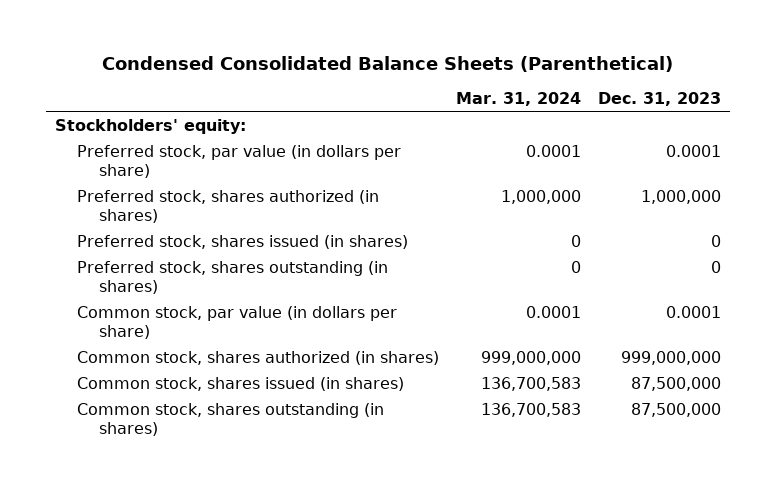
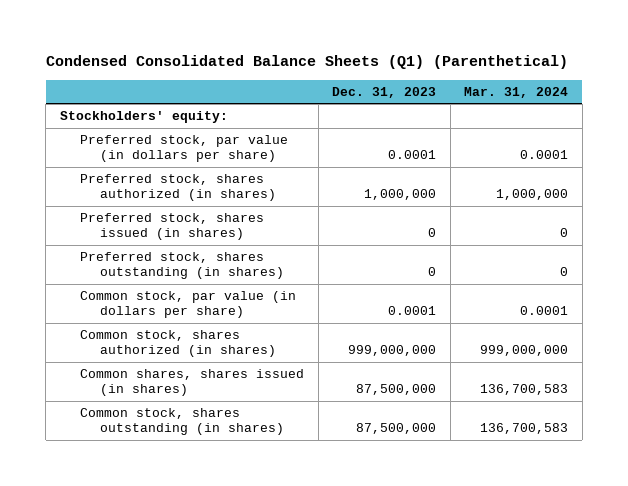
[102,55,674,72] Condensed Consolidated Balance Sheets (Parenthetical) -> [45,55,568,70] Condensed Consolidated Balance Sheets (Q1) (Parenthetical)
[77,376,405,391] Common stock, shares issued (in shares) -> [80,369,305,397] Common shares, shares issued (in shares)

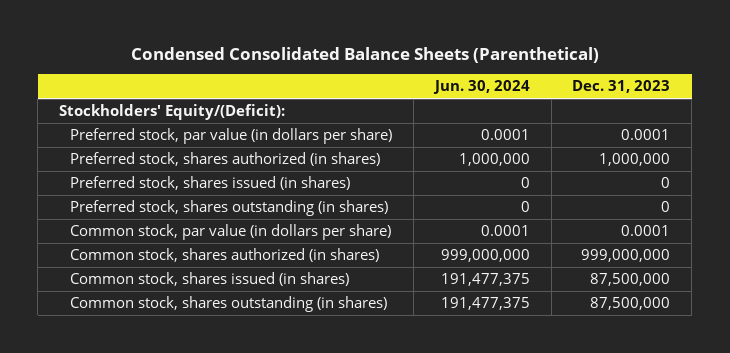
[45,55,568,70] Condensed Consolidated Balance Sheets (Q1) (Parenthetical) -> [130,47,599,64] Condensed Consolidated Balance Sheets (Parenthetical)
[464,86,569,98] Mar. 31, 2024 -> none
none -> [432,80,530,95] Jun. 30, 2024
[59,111,228,124] Stockholders' equity: -> [59,103,286,120] Stockholders' Equity/(Deficit):
[80,369,305,397] Common shares, shares issued (in shares) -> [69,271,349,286] Common stock, shares issued (in shares)

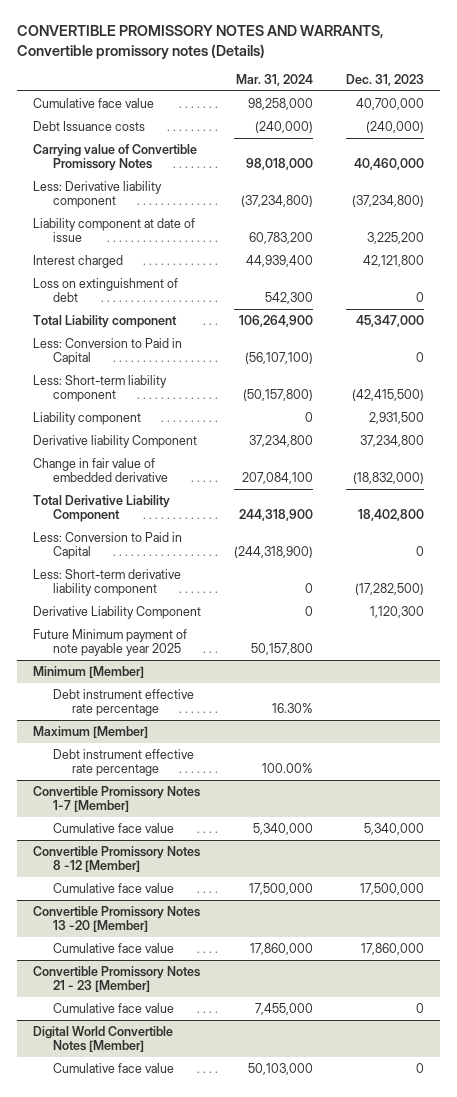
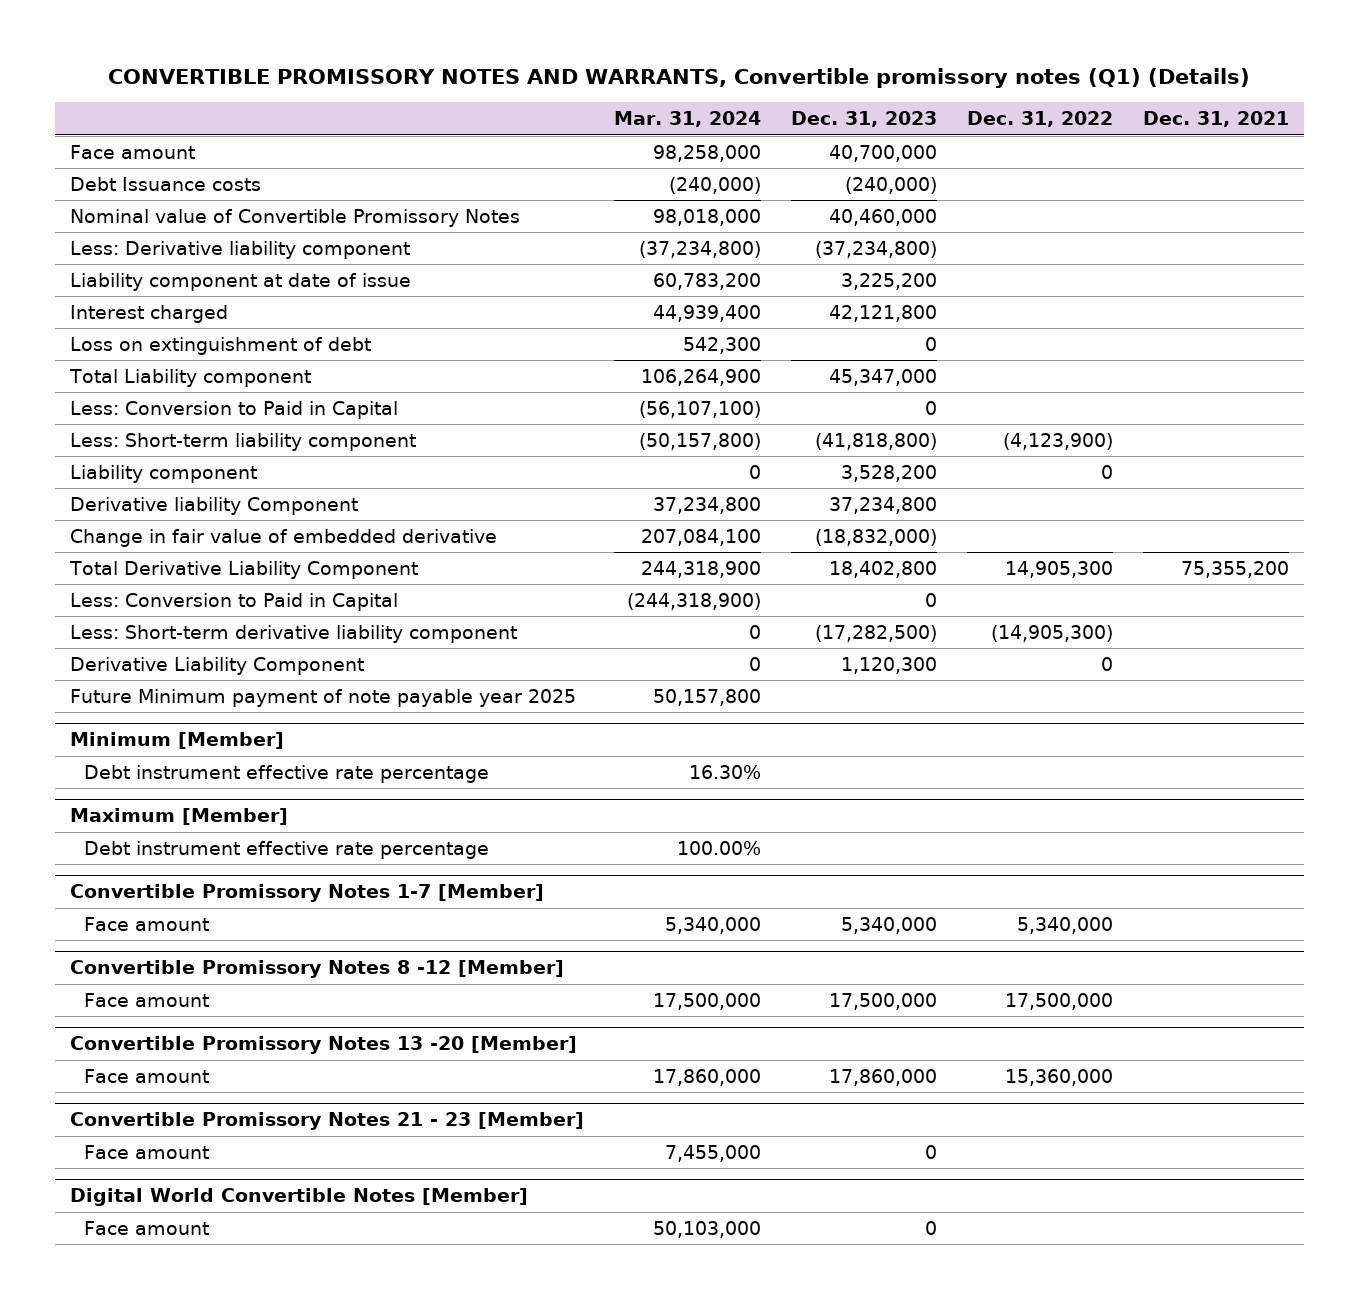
[17,25,384,59] CONVERTIBLE PROMISSORY NOTES AND WARRANTS, Convertible promissory notes (Details) -> [108,67,1251,88] CONVERTIBLE PROMISSORY NOTES AND WARRANTS, Convertible promissory notes (Q1) (Details)
none -> [966,111,1113,128] Dec. 31, 2022
none -> [1142,111,1289,128] Dec. 31, 2021
[33,97,155,108] Cumulative face value -> [70,144,196,159] Face amount
[33,143,198,172] Carrying value of Convertible Promissory Notes -> [70,208,521,227] Nominal value of Convertible Promissory Notes
[351,389,424,402] (42,415,500) -> [814,432,937,450] (41,818,800)
[368,411,424,424] 2,931,500 -> [840,464,937,482] 3,528,200
[52,822,174,833] Cumulative face value -> [83,916,209,931] Face amount
[52,882,174,893] Cumulative face value -> [83,992,209,1007] Face amount
[52,942,174,953] Cumulative face value -> [83,1068,209,1083] Face amount
[52,1002,174,1013] Cumulative face value -> [83,1144,209,1159] Face amount
[52,1062,174,1073] Cumulative face value -> [83,1220,209,1235] Face amount

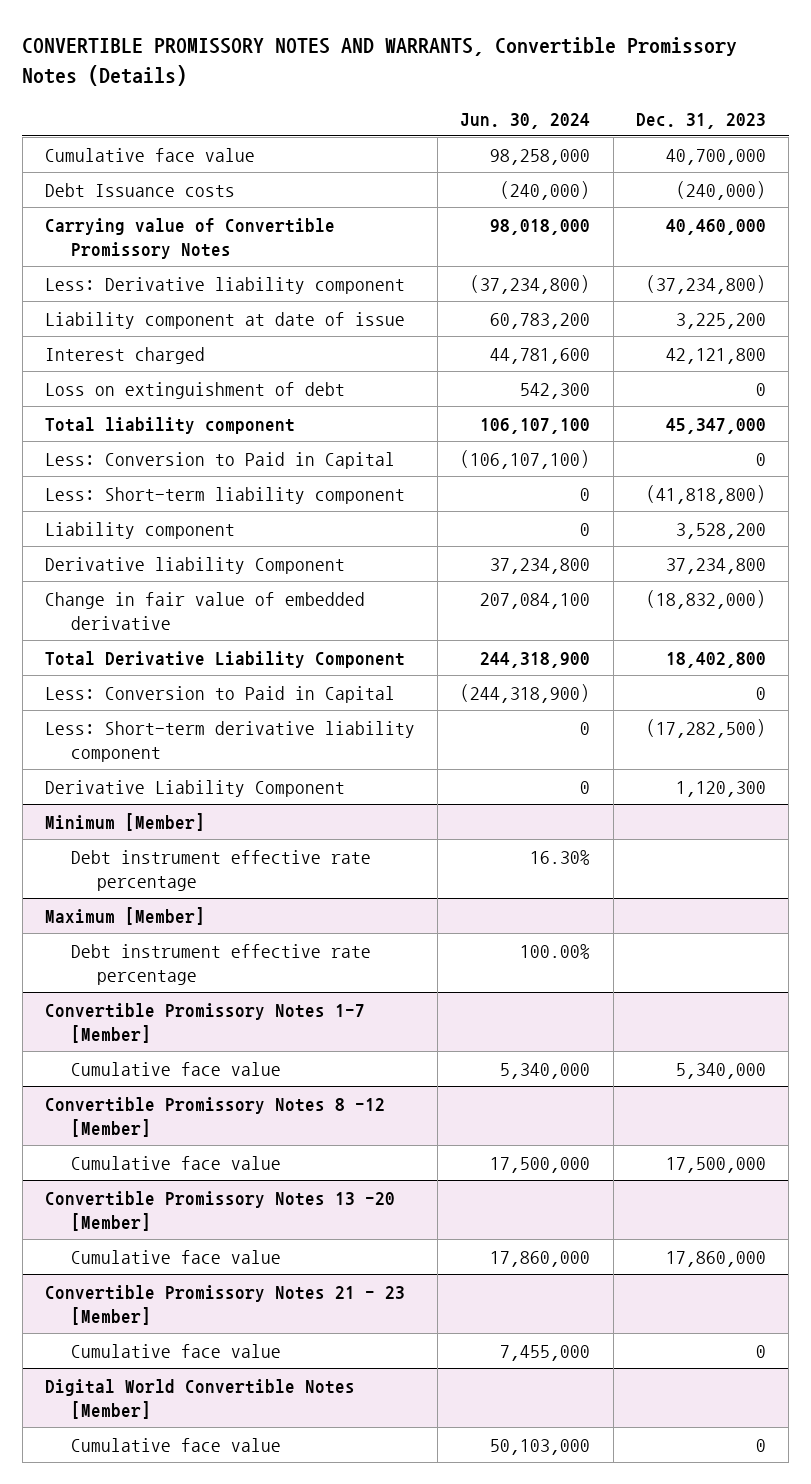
[108,67,1251,88] CONVERTIBLE PROMISSORY NOTES AND WARRANTS, Convertible promissory notes (Q1) (Details) -> [22,36,738,86] CONVERTIBLE PROMISSORY NOTES AND WARRANTS, Convertible Promissory Notes (Details)
[613,111,761,128] Mar. 31, 2024 -> none
[966,111,1113,128] Dec. 31, 2022 -> none
[1142,111,1289,128] Dec. 31, 2021 -> none
none -> [460,112,591,129] Jun. 30, 2024
[70,144,196,159] Face amount -> [44,147,255,162] Cumulative face value
[70,208,521,227] Nominal value of Convertible Promissory Notes -> [44,217,335,260] Carrying value of Convertible Promissory Notes
[69,368,312,387] Total Liability component -> [44,416,295,434] Total liability component
[70,688,577,707] Future Minimum payment of note payable year 2025 -> none
[83,916,209,931] Face amount -> [71,1061,282,1076] Cumulative face value
[83,992,209,1007] Face amount -> [71,1155,282,1170] Cumulative face value
[83,1068,209,1083] Face amount -> [71,1249,282,1264] Cumulative face value
[83,1144,209,1159] Face amount -> [71,1343,282,1358] Cumulative face value
[83,1220,209,1235] Face amount -> [71,1437,282,1452] Cumulative face value

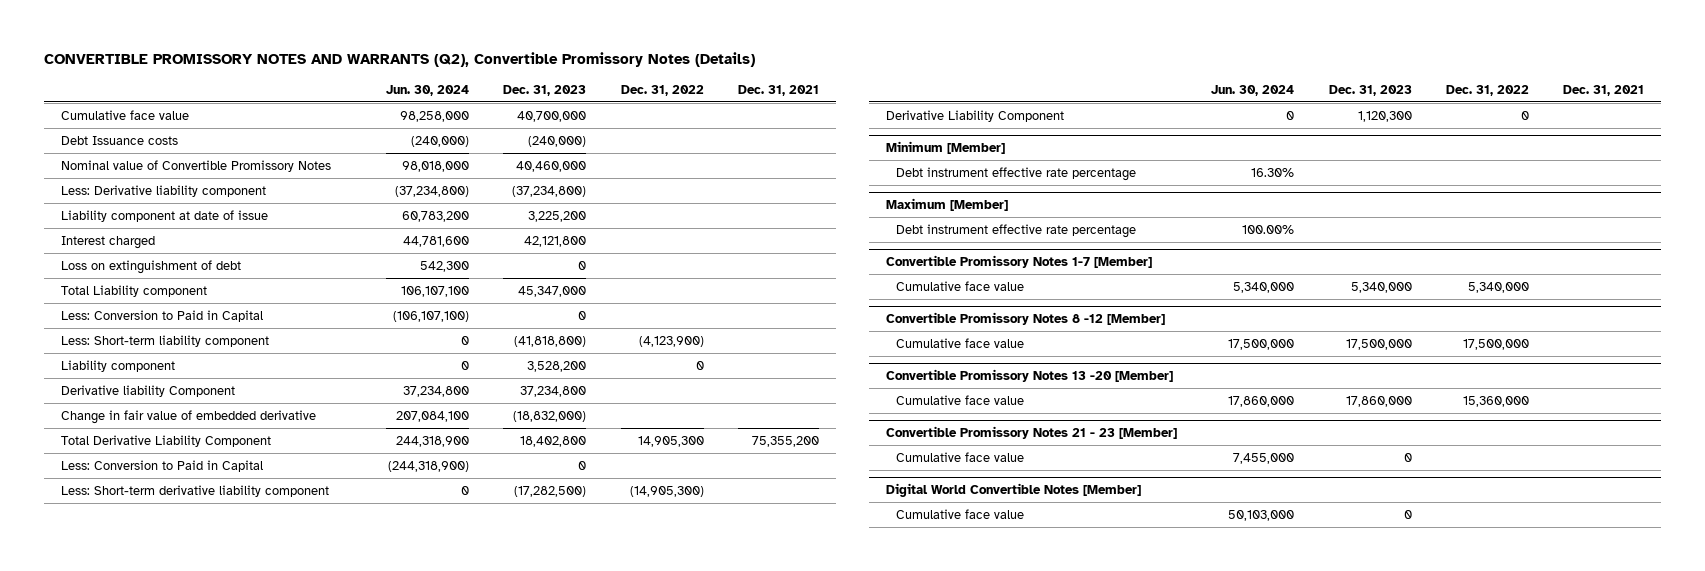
[22,36,738,86] CONVERTIBLE PROMISSORY NOTES AND WARRANTS, Convertible Promissory Notes (Details) -> [43,51,755,67] CONVERTIBLE PROMISSORY NOTES AND WARRANTS (Q2), Convertible Promissory Notes (Details)
none -> [620,84,704,96] Dec. 31, 2022
none -> [738,84,820,96] Dec. 31, 2021
[44,217,335,260] Carrying value of Convertible Promissory Notes -> [60,159,331,172] Nominal value of Convertible Promissory Notes
[44,416,295,434] Total liability component -> [60,284,207,297] Total Liability component

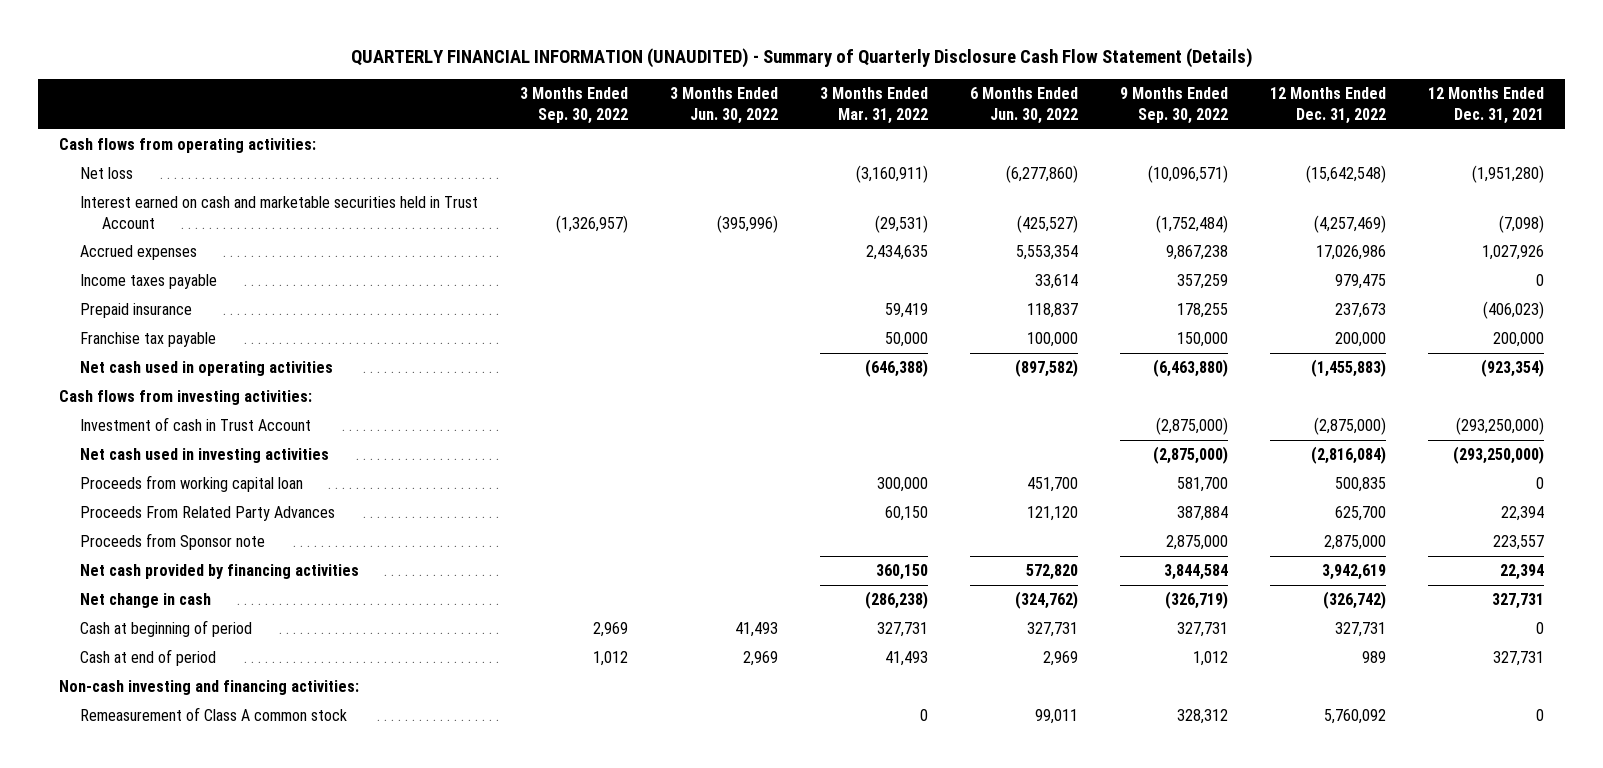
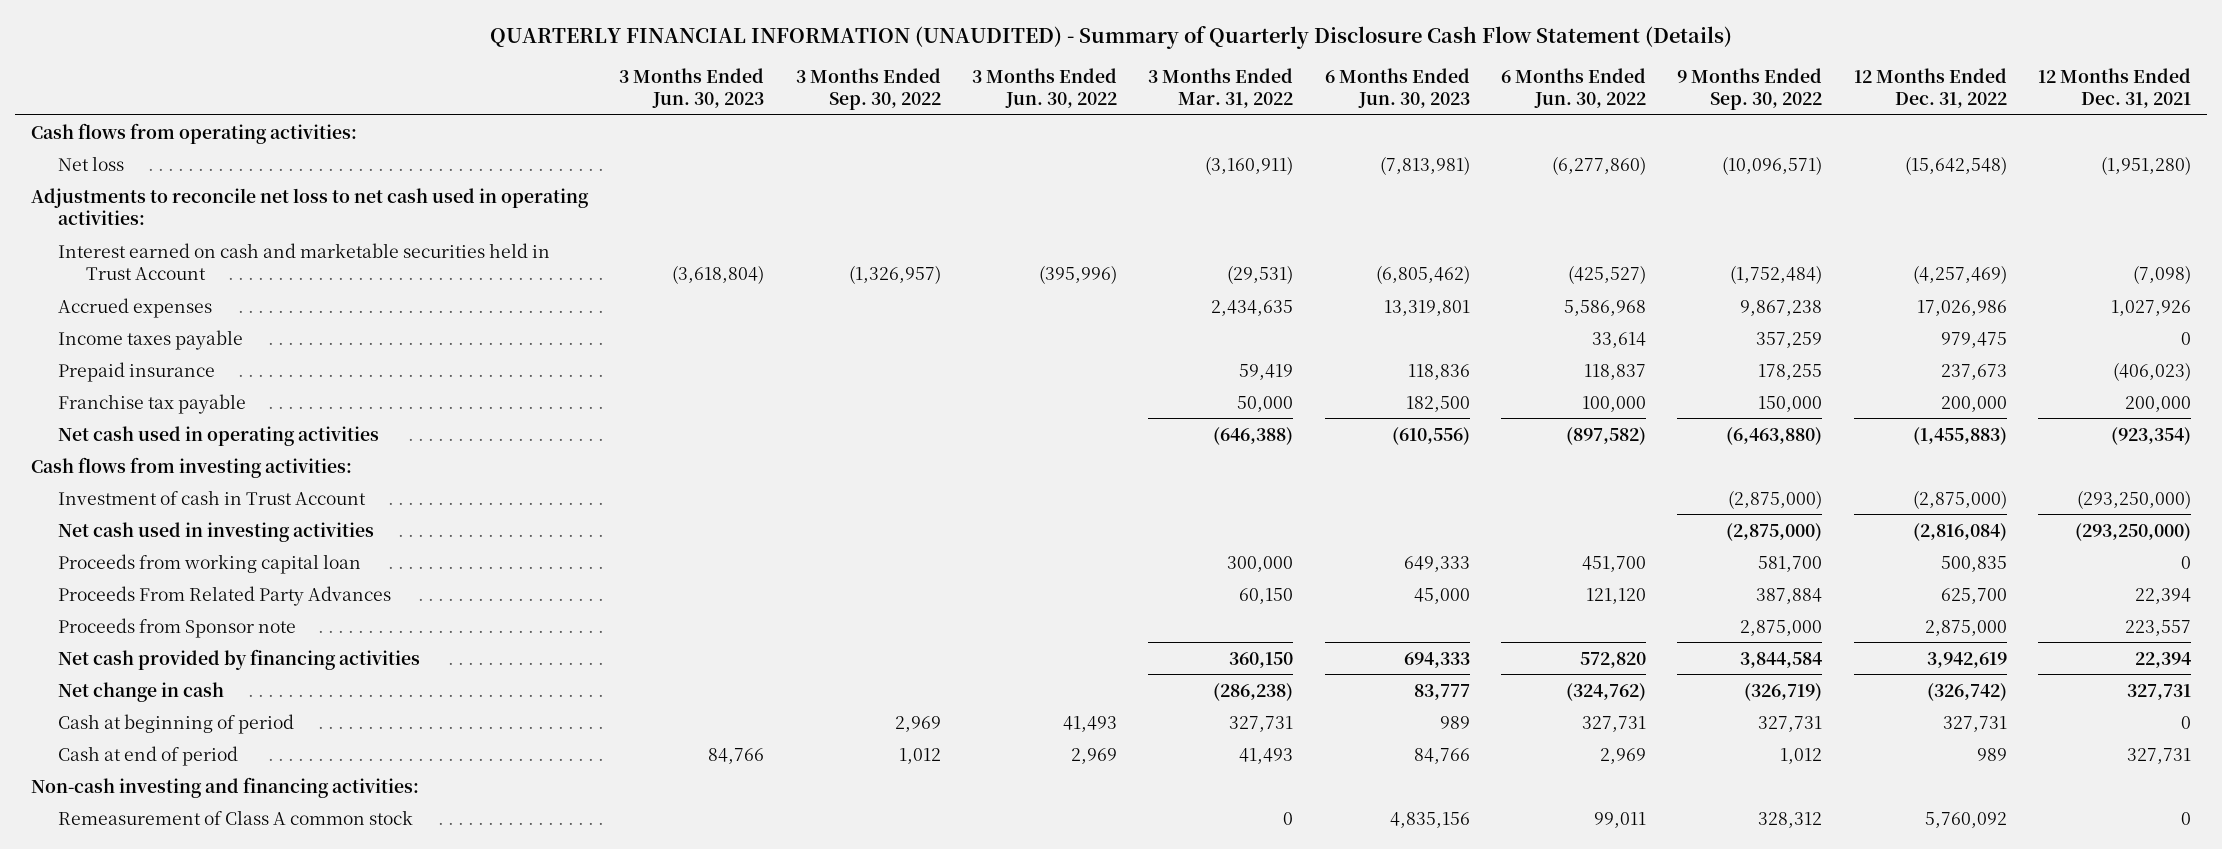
none -> [619,67,765,109] 3 Months Ended Jun. 30, 2023
none -> [1324,67,1470,109] 6 Months Ended Jun. 30, 2023
none -> [30,187,589,226] Adjustments to reconcile net loss to net cash used in operating activities:
[1016,245,1079,261] 5,553,354 -> [1563,299,1646,316] 5,586,968

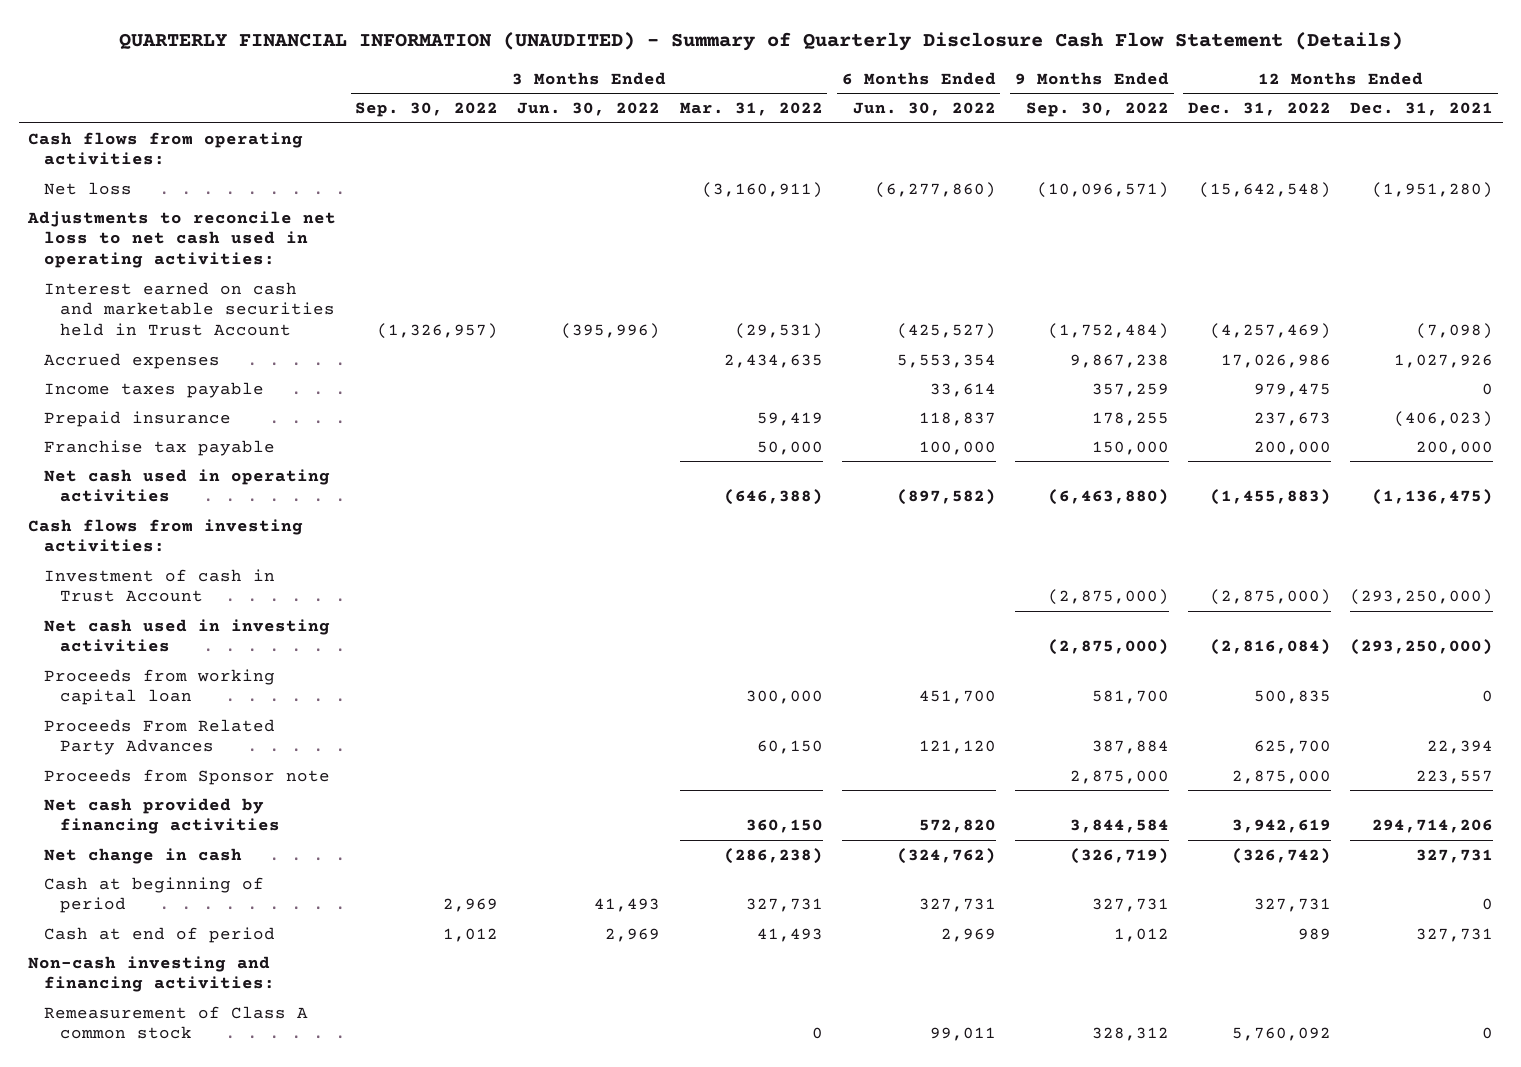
[619,67,765,109] 3 Months Ended Jun. 30, 2023 -> none
[1324,67,1470,109] 6 Months Ended Jun. 30, 2023 -> none
[1563,299,1646,316] 5,586,968 -> [896,353,996,368] 5,553,354
[2111,426,2192,445] (923,354) -> [1372,489,1494,506] (1,136,475)
[2135,651,2192,668] 22,394 -> [1372,819,1494,834] 294,714,206

